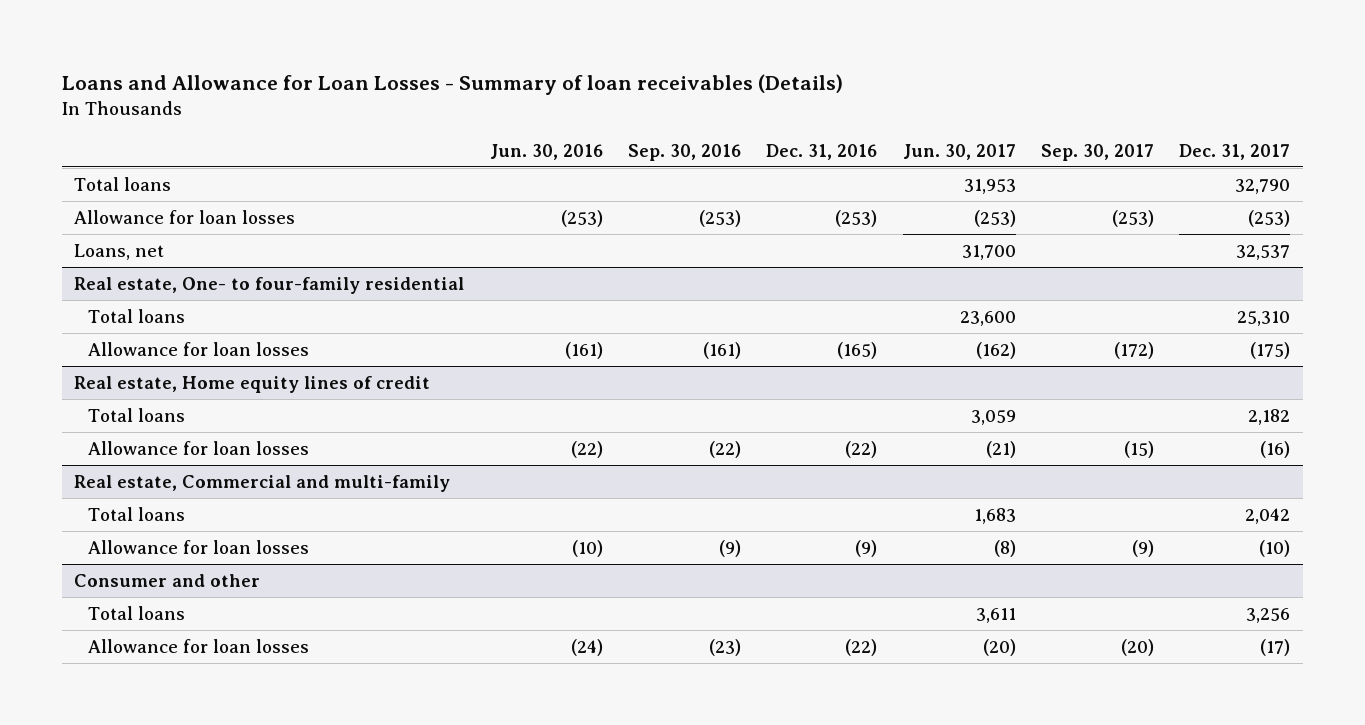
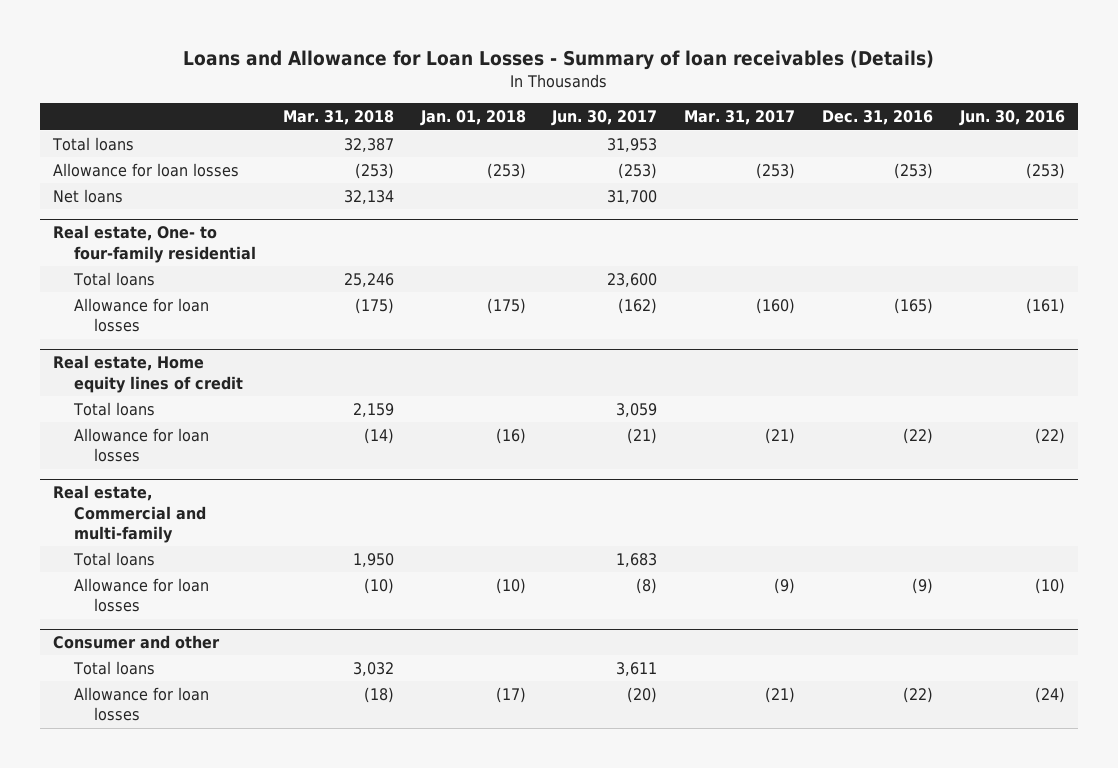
[628,143,742,161] Sep. 30, 2016 -> none
[1041,143,1155,161] Sep. 30, 2017 -> none
[1179,143,1291,160] Dec. 31, 2017 -> none
none -> [282,110,394,126] Mar. 31, 2018
none -> [419,110,526,127] Jan. 01, 2018
none -> [684,110,796,126] Mar. 31, 2017
[74,243,165,260] Loans, net -> [53,189,124,204] Net loans

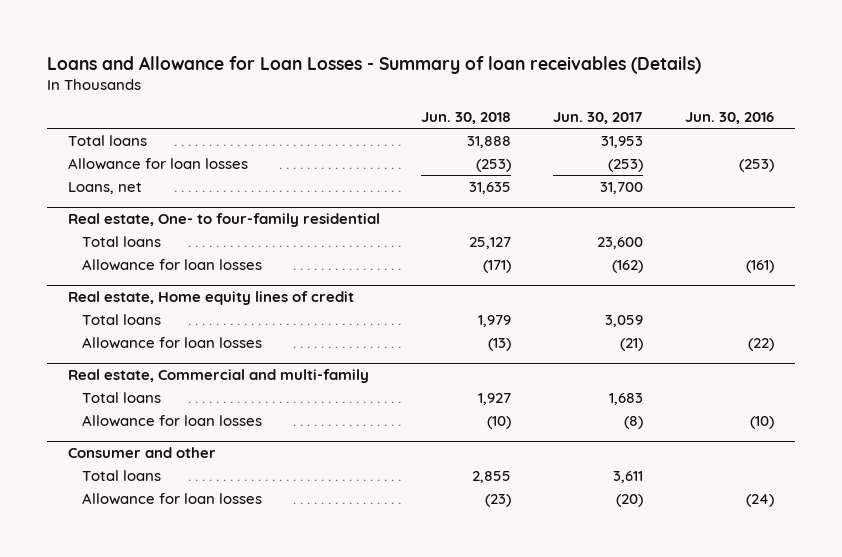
[282,110,394,126] Mar. 31, 2018 -> none
[419,110,526,127] Jan. 01, 2018 -> none
[684,110,796,126] Mar. 31, 2017 -> none
[821,110,933,126] Dec. 31, 2016 -> none
none -> [421,112,512,125] Jun. 30, 2018
[53,189,124,204] Net loans -> [67,181,142,194] Loans, net

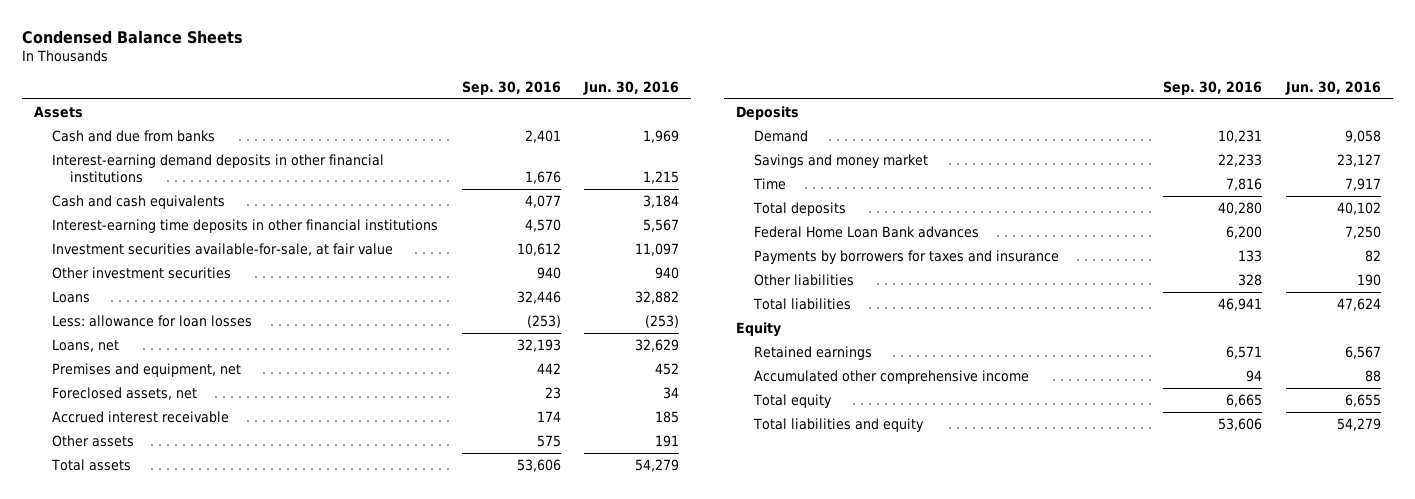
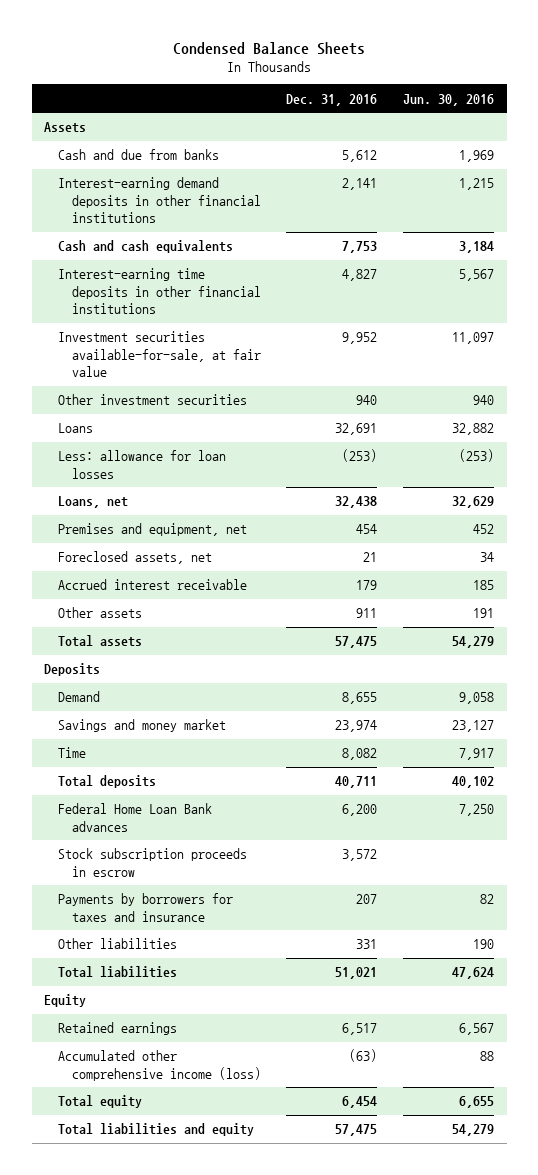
[461,80,561,95] Sep. 30, 2016 -> none
none -> [286,93,378,106] Dec. 31, 2016
none -> [58,848,248,877] Stock subscription proceeds in escrow
[753,369,1029,384] Accumulated other comprehensive income -> [58,1050,261,1081] Accumulated other comprehensive income (loss)

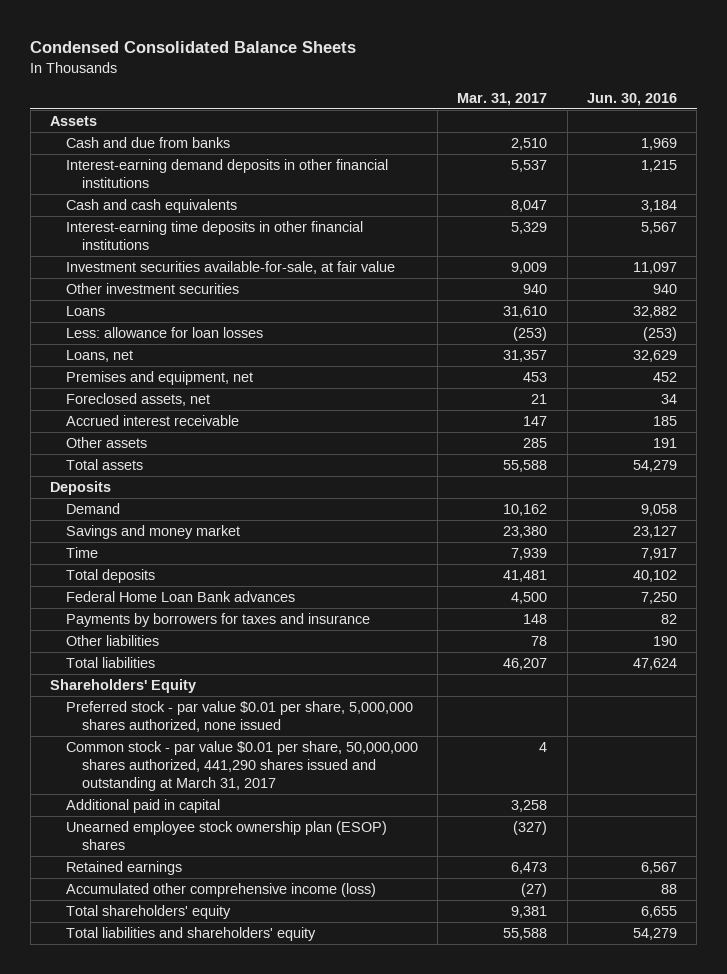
[173,41,366,55] Condensed Balance Sheets -> [30,40,357,53] Condensed Consolidated Balance Sheets
[286,93,378,106] Dec. 31, 2016 -> none
none -> [457,93,548,107] Mar. 31, 2017
[58,848,248,877] Stock subscription proceeds in escrow -> none
[44,994,87,1008] Equity -> [50,678,197,693] Shareholders' Equity
none -> [65,700,413,733] Preferred stock - par value $0.01 per share, 5,000,000 shares authorized, none issued
none -> [65,740,418,792] Common stock - par value $0.01 per share, 50,000,000 shares authorized, 441,290 shares issued and outstanding at March 31, 2017
none -> [65,798,220,813] Additional paid in capital
none -> [65,820,387,851] Unearned employee stock ownership plan (ESOP) shares
[58,1095,143,1109] Total equity -> [65,904,231,919] Total shareholders' equity
[58,1123,255,1137] Total liabilities and equity -> [65,926,316,941] Total liabilities and shareholders' equity

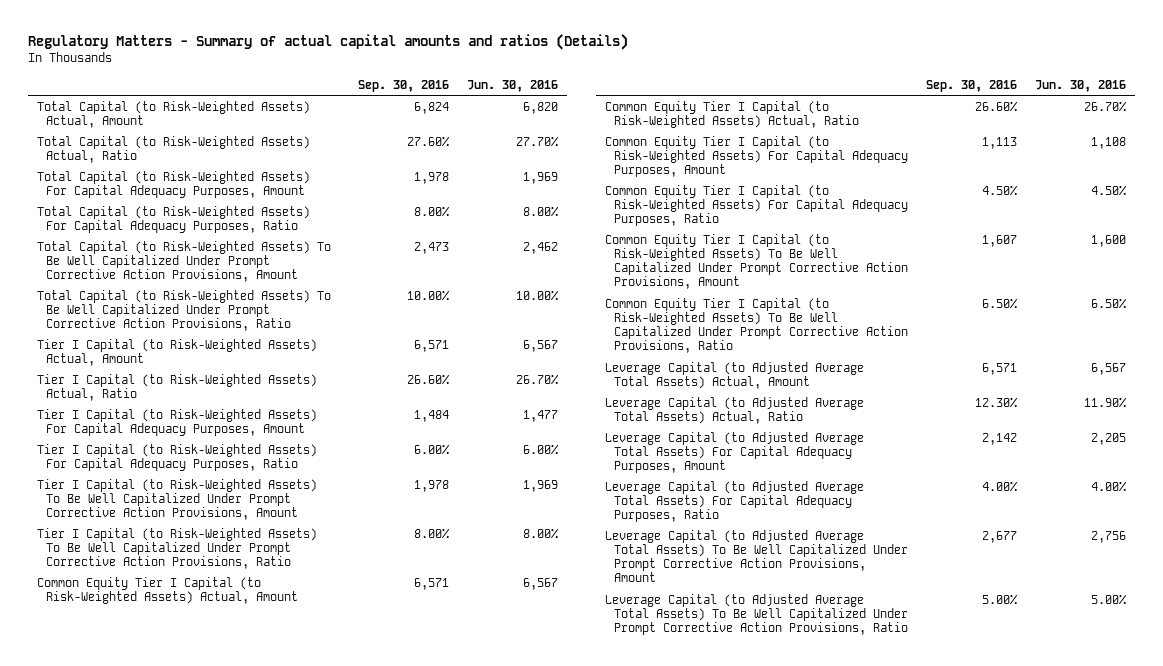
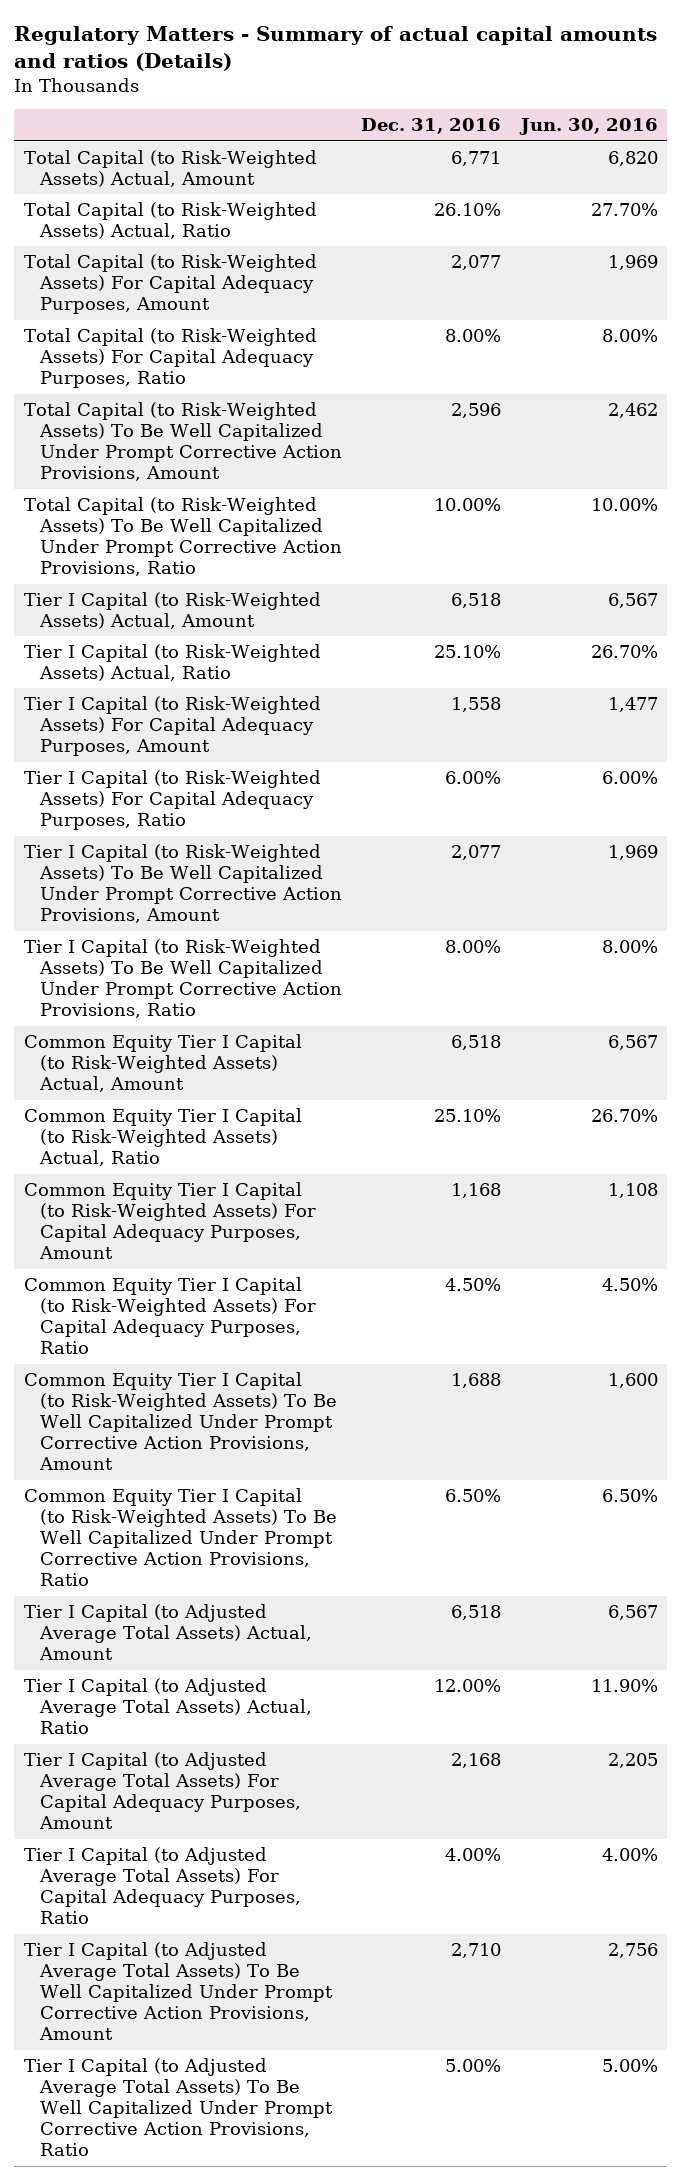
[357,79,449,92] Sep. 30, 2016 -> none
none -> [361,118,502,135] Dec. 31, 2016
[605,361,865,389] Leverage Capital (to Adjusted Average Total Assets) Actual, Amount -> [23,1604,313,1661] Tier I Capital (to Adjusted Average Total Assets) Actual, Amount
[605,396,865,424] Leverage Capital (to Adjusted Average Total Assets) Actual, Ratio -> [23,1678,313,1735] Tier I Capital (to Adjusted Average Total Assets) Actual, Ratio
[605,431,865,474] Leverage Capital (to Adjusted Average Total Assets) For Capital Adequacy Purposes, Amount -> [23,1752,302,1830] Tier I Capital (to Adjusted Average Total Assets) For Capital Adequacy Purposes, Amount
[605,480,865,523] Leverage Capital (to Adjusted Average Total Assets) For Capital Adequacy Purposes, Ratio -> [23,1847,302,1925] Tier I Capital (to Adjusted Average Total Assets) For Capital Adequacy Purposes, Ratio
[605,529,909,583] Leverage Capital (to Adjusted Average Total Assets) To Be Well Capitalized Under Prompt Corrective Action Provisions, Amount -> [23,1942,334,2041] Tier I Capital (to Adjusted Average Total Assets) To Be Well Capitalized Under Prompt Corrective Action Provisions, Amount
[605,593,909,636] Leverage Capital (to Adjusted Average Total Assets) To Be Well Capitalized Under Prompt Corrective Action Provisions, Ratio -> [23,2058,334,2157] Tier I Capital (to Adjusted Average Total Assets) To Be Well Capitalized Under Prompt Corrective Action Provisions, Ratio

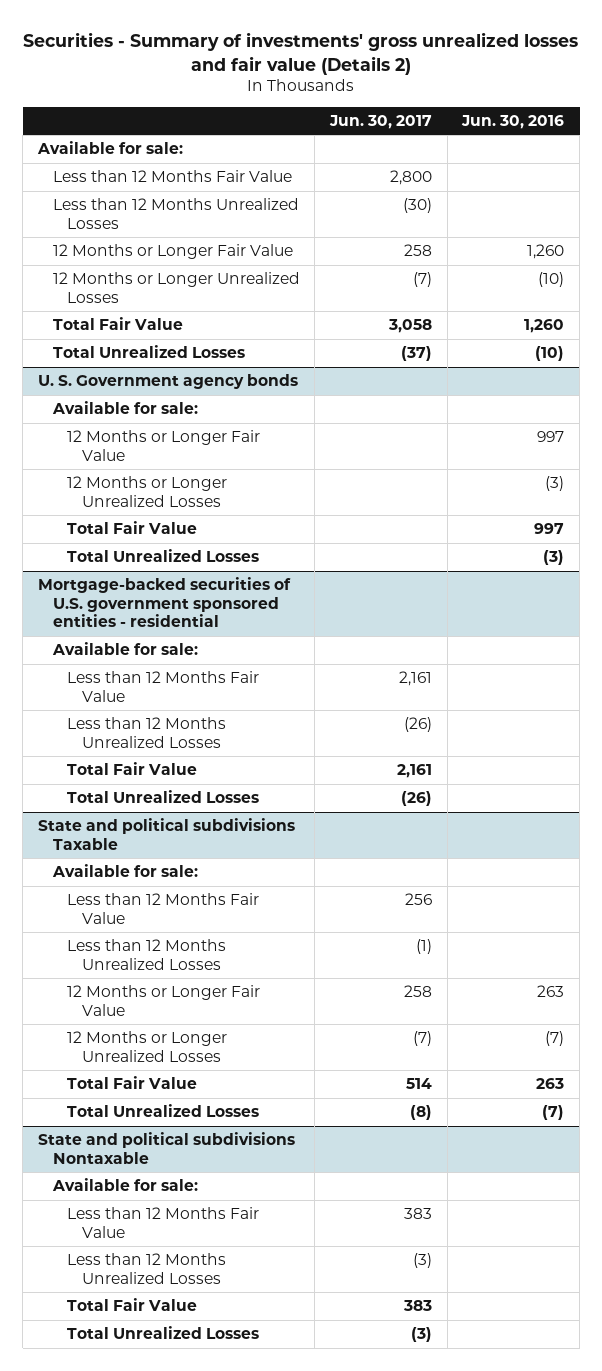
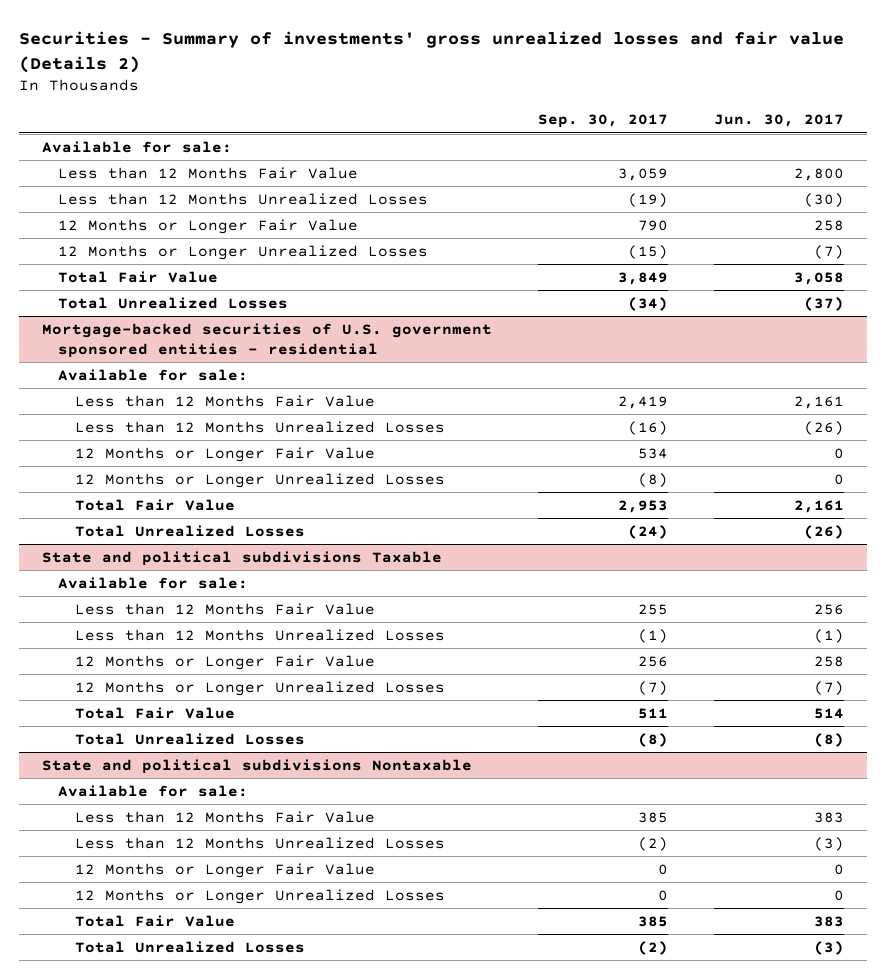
[461,114,565,129] Jun. 30, 2016 -> none
none -> [537,114,668,129] Sep. 30, 2017
[37,374,298,390] U. S. Government agency bonds -> none
[51,401,198,415] Available for sale: -> none
[67,430,261,461] 12 Months or Longer Fair Value -> none
[67,476,228,507] 12 Months or Longer Unrealized Losses -> none
[67,521,198,535] Total Fair Value -> none
[67,549,260,563] Total Unrealized Losses -> none
none -> [75,446,376,462] 12 Months or Longer Fair Value
none -> [75,472,446,488] 12 Months or Longer Unrealized Losses
none -> [75,862,376,878] 12 Months or Longer Fair Value
none -> [75,888,446,904] 12 Months or Longer Unrealized Losses

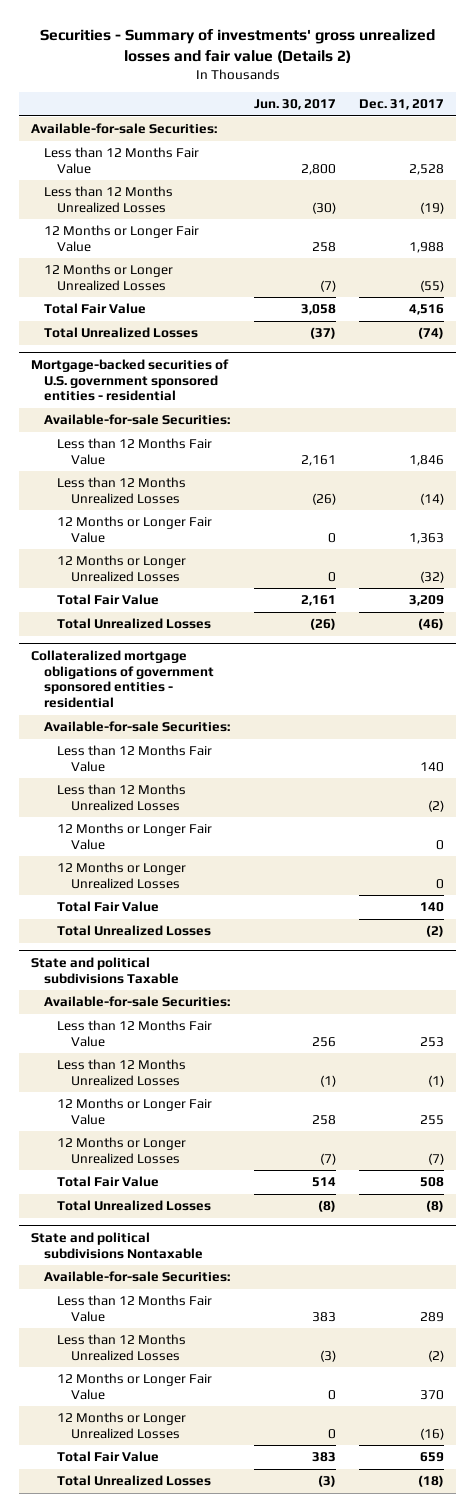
[537,114,668,129] Sep. 30, 2017 -> none
none -> [359,99,445,111] Dec. 31, 2017
[41,140,232,153] Available for sale: -> [31,123,218,135] Available-for-sale Securities:
[58,368,249,381] Available for sale: -> [44,414,231,426] Available-for-sale Securities:
none -> [31,649,215,709] Collateralized mortgage obligations of government sponsored entities - residential
none -> [44,721,231,733] Available-for-sale Securities:
none -> [57,745,213,772] Less than 12 Months Fair Value
none -> [57,784,187,811] Less than 12 Months Unrealized Losses
none -> [57,823,213,850] 12 Months or Longer Fair Value
none -> [57,862,187,889] 12 Months or Longer Unrealized Losses
none -> [57,901,160,913] Total Fair Value
none -> [57,925,212,937] Total Unrealized Losses
[58,576,249,589] Available for sale: -> [44,996,231,1008] Available-for-sale Securities:
[58,784,249,797] Available for sale: -> [44,1271,231,1283] Available-for-sale Securities:

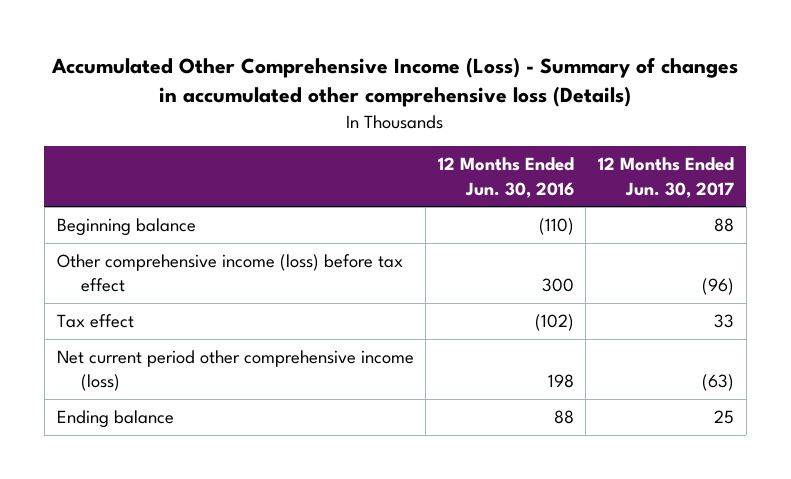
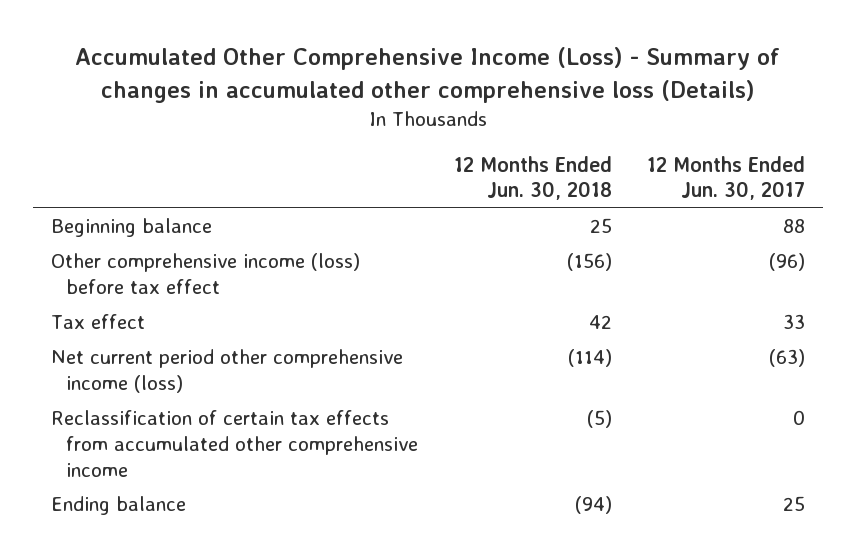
[437,157,574,198] 12 Months Ended Jun. 30, 2016 -> none
none -> [453,155,612,201] 12 Months Ended Jun. 30, 2018
none -> [50,410,418,478] Reclassification of certain tax effects from accumulated other comprehensive income

